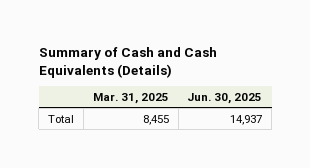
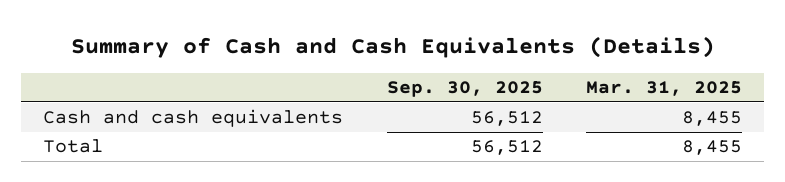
[187,92,263,104] Jun. 30, 2025 -> none
none -> [386,81,543,98] Sep. 30, 2025
none -> [43,109,344,128] Cash and cash equivalents

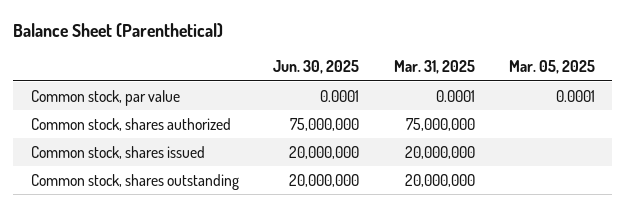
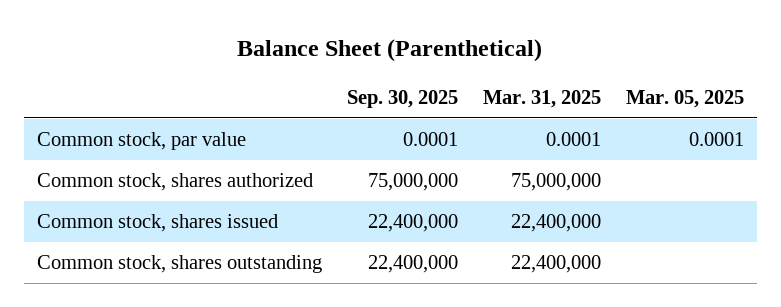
[273,60,360,75] Jun. 30, 2025 -> none
none -> [346,89,458,108] Sep. 30, 2025
[404,145,475,159] 20,000,000 -> [511,214,602,233] 22,400,000
[404,173,475,187] 20,000,000 -> [511,255,602,274] 22,400,000

